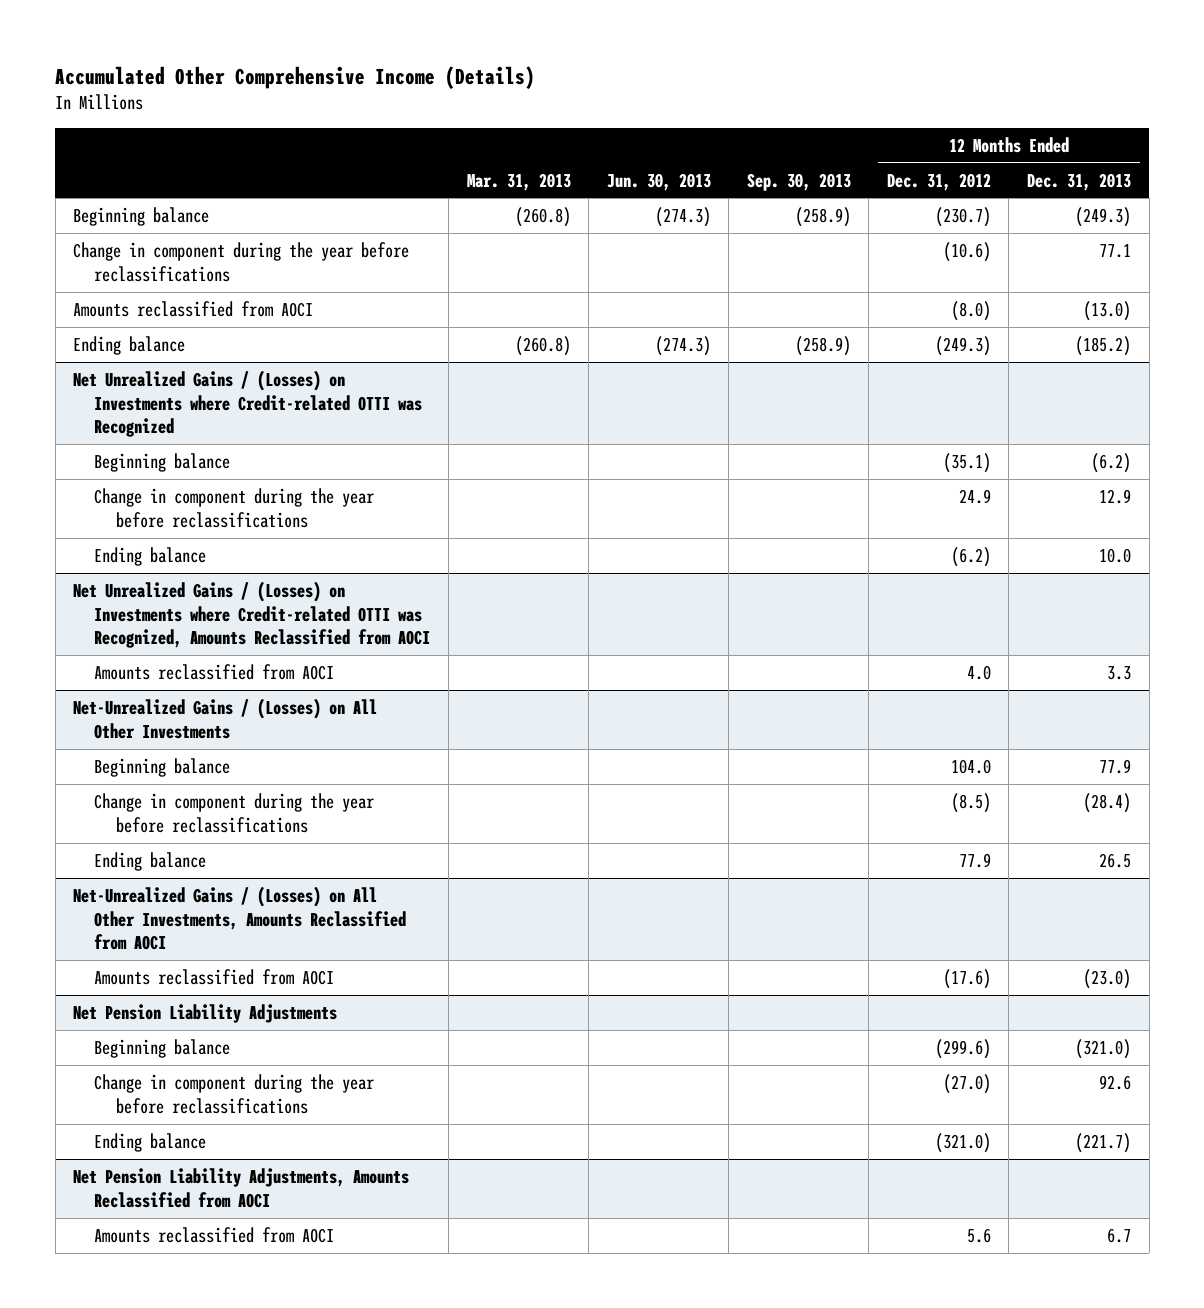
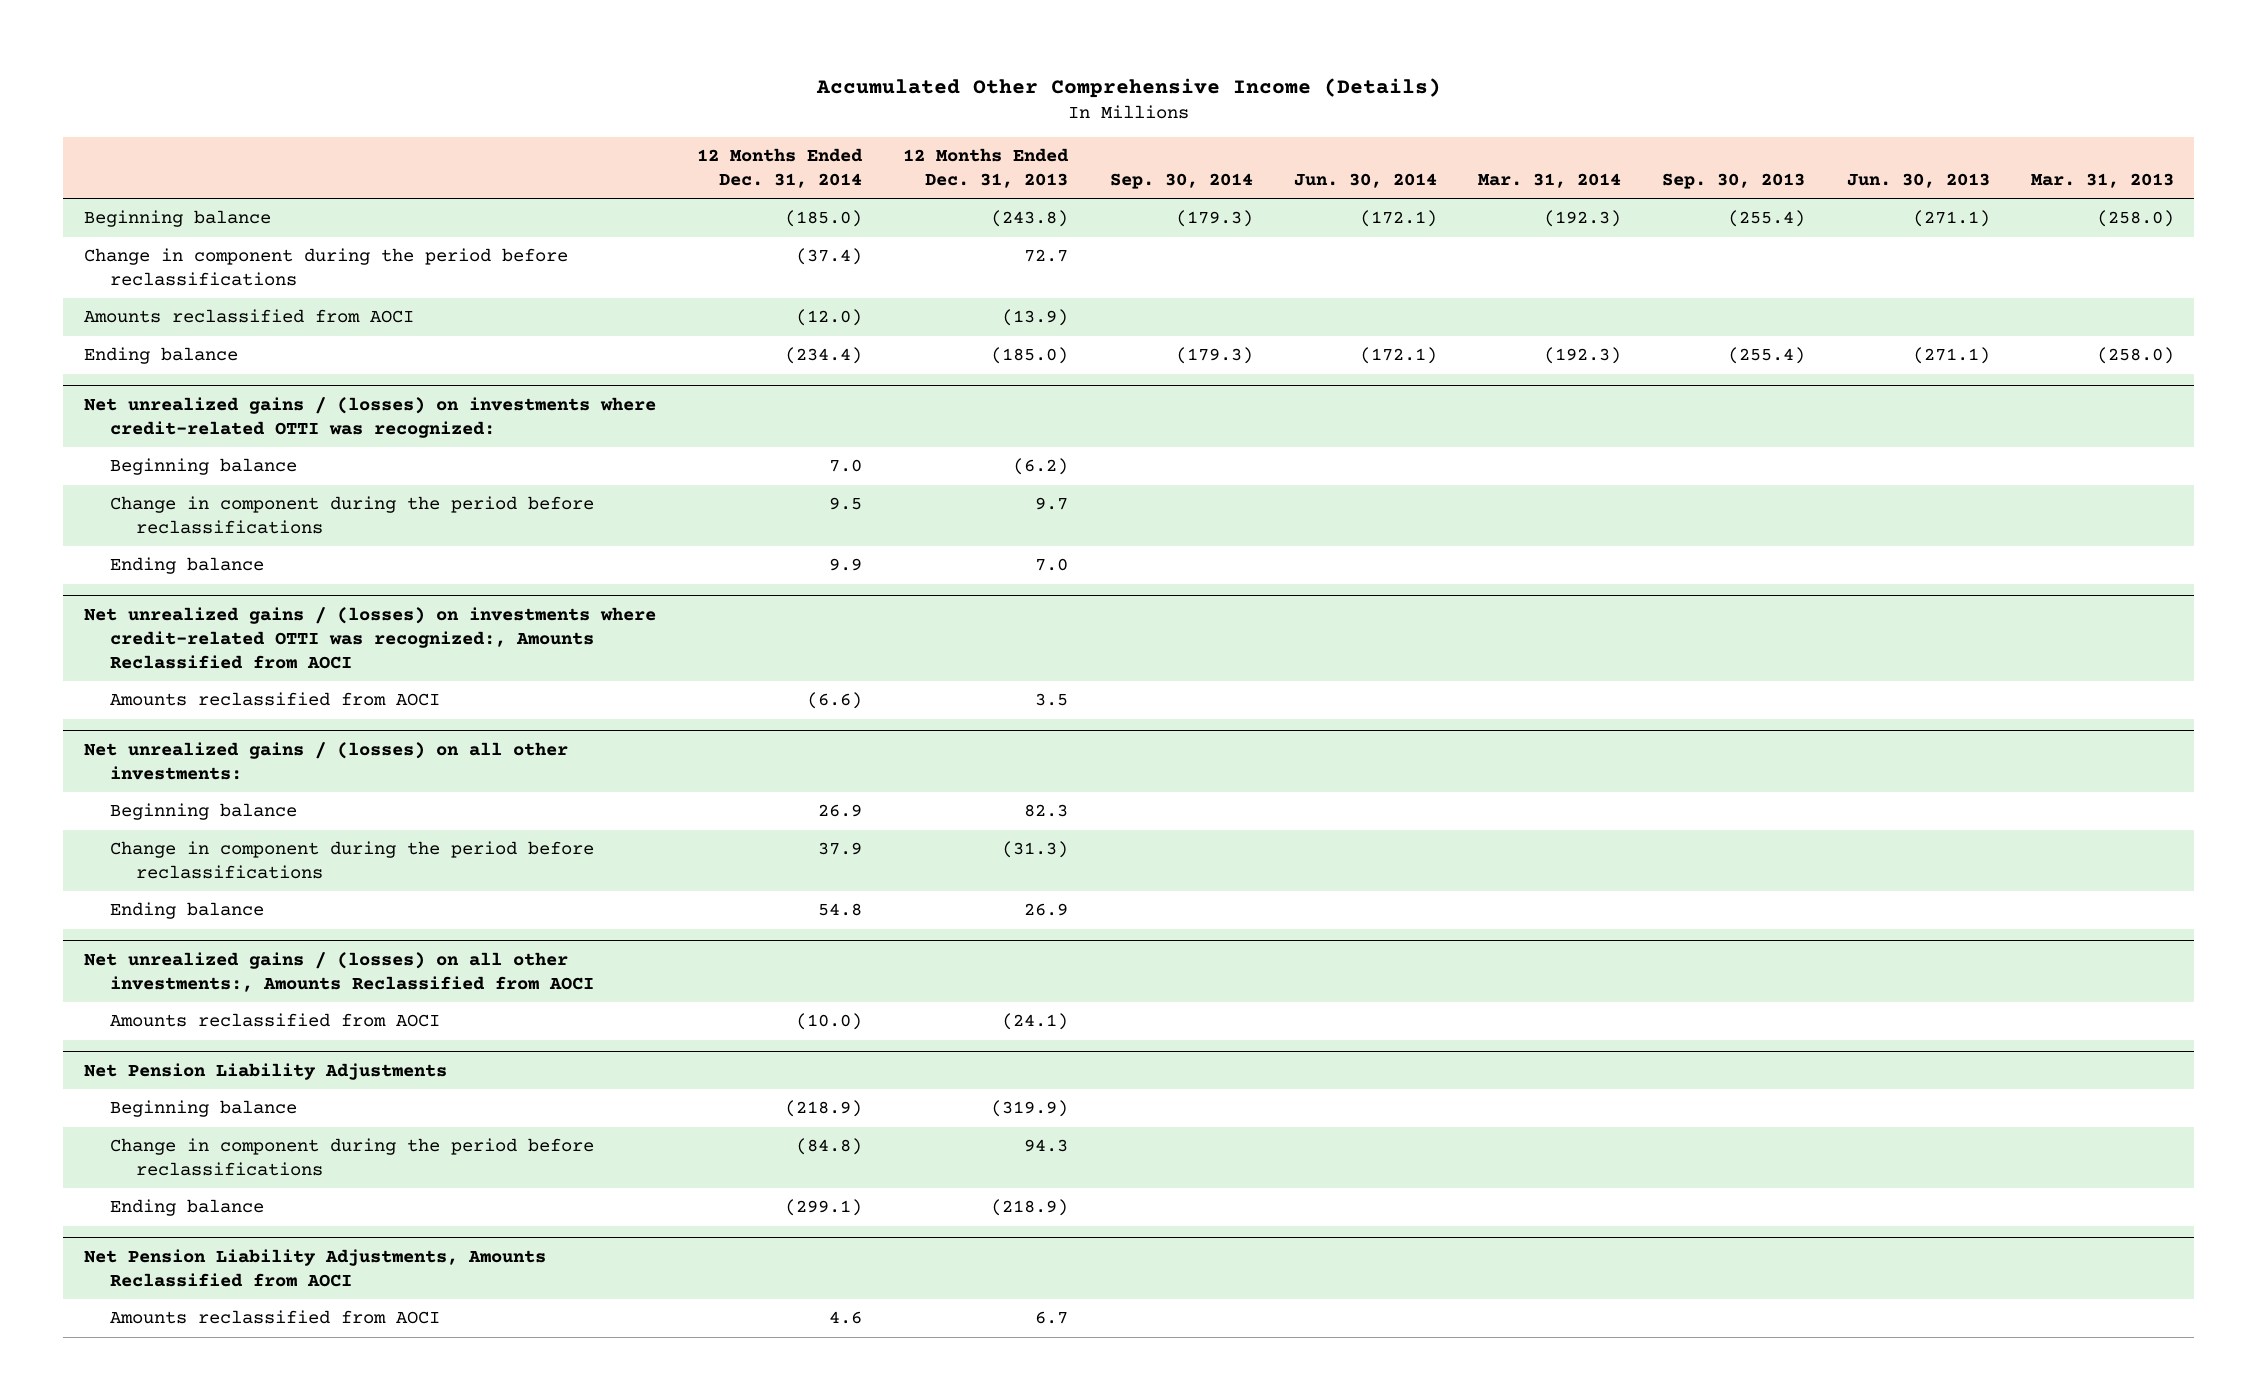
[886,172,991,191] Dec. 31, 2012 -> none
none -> [697,148,864,189] 12 Months Ended Dec. 31, 2014
none -> [1109,173,1253,190] Sep. 30, 2014
none -> [1293,173,1437,189] Jun. 30, 2014
none -> [1478,173,1622,189] Mar. 31, 2014
[514,206,571,227] (260.8) -> [2096,210,2174,228] (258.0)
[654,206,711,227] (274.3) -> [1912,210,1990,228] (271.1)
[794,206,851,227] (258.9) -> [1728,210,1806,228] (255.4)
[1075,206,1132,227] (249.3) -> [991,210,1069,228] (243.8)
[73,241,410,282] Change in component during the year before reclassifications -> [84,248,569,287] Change in component during the period before reclassifications
[1099,243,1132,258] 77.1 -> [1024,249,1069,263] 72.7
[1083,300,1132,321] (13.0) -> [1002,309,1069,327] (13.9)
[514,335,571,356] (260.8) -> [2096,347,2174,365] (258.0)
[654,335,711,356] (274.3) -> [1912,347,1990,365] (271.1)
[794,335,851,356] (258.9) -> [1728,347,1806,365] (255.4)
[1075,335,1132,356] (185.2) -> [991,347,1069,365] (185.0)
[73,369,423,438] Net Unrealized Gains / (Losses) on Investments where Credit-related OTTI was Recognized -> [84,397,657,438] Net unrealized gains / (losses) on investments where credit-related OTTI was recognized:
[94,487,375,528] Change in component during the year before reclassifications -> [110,496,595,535] Change in component during the period before reclassifications
[1099,488,1132,504] 12.9 -> [1035,497,1069,511] 9.7
[1099,547,1132,563] 10.0 -> [1035,558,1069,572] 7.0
[73,580,431,649] Net Unrealized Gains / (Losses) on Investments where Credit-related OTTI was Recognized, Amounts Reclassified from AOCI -> [84,607,657,669] Net unrealized gains / (losses) on investments where credit-related OTTI was recognized:, Amounts Reclassified from AOCI
[1107,665,1132,680] 3.3 -> [1035,693,1069,707] 3.5
[73,697,378,739] Net-Unrealized Gains / (Losses) on All Other Investments -> [84,742,569,780] Net unrealized gains / (losses) on all other investments:
[1099,758,1132,774] 77.9 -> [1024,804,1069,818] 82.3
[94,792,375,833] Change in component during the year before reclassifications -> [110,841,595,880] Change in component during the period before reclassifications
[1083,792,1132,813] (28.4) -> [1002,841,1069,859] (31.3)
[1099,852,1132,868] 26.5 -> [1024,903,1069,917] 26.9
[73,885,407,951] Net-Unrealized Gains / (Losses) on All Other Investments, Amounts Reclassified from AOCI -> [84,952,595,992] Net unrealized gains / (losses) on all other investments:, Amounts Reclassified from AOCI
[1083,968,1132,989] (23.0) -> [1002,1013,1069,1031] (24.1)
[1075,1038,1132,1059] (321.0) -> [991,1100,1069,1118] (319.9)
[94,1073,375,1114] Change in component during the year before reclassifications -> [110,1138,595,1177] Change in component during the period before reclassifications
[1099,1074,1132,1090] 92.6 -> [1024,1139,1069,1153] 94.3
[1075,1132,1132,1153] (221.7) -> [991,1199,1069,1217] (218.9)

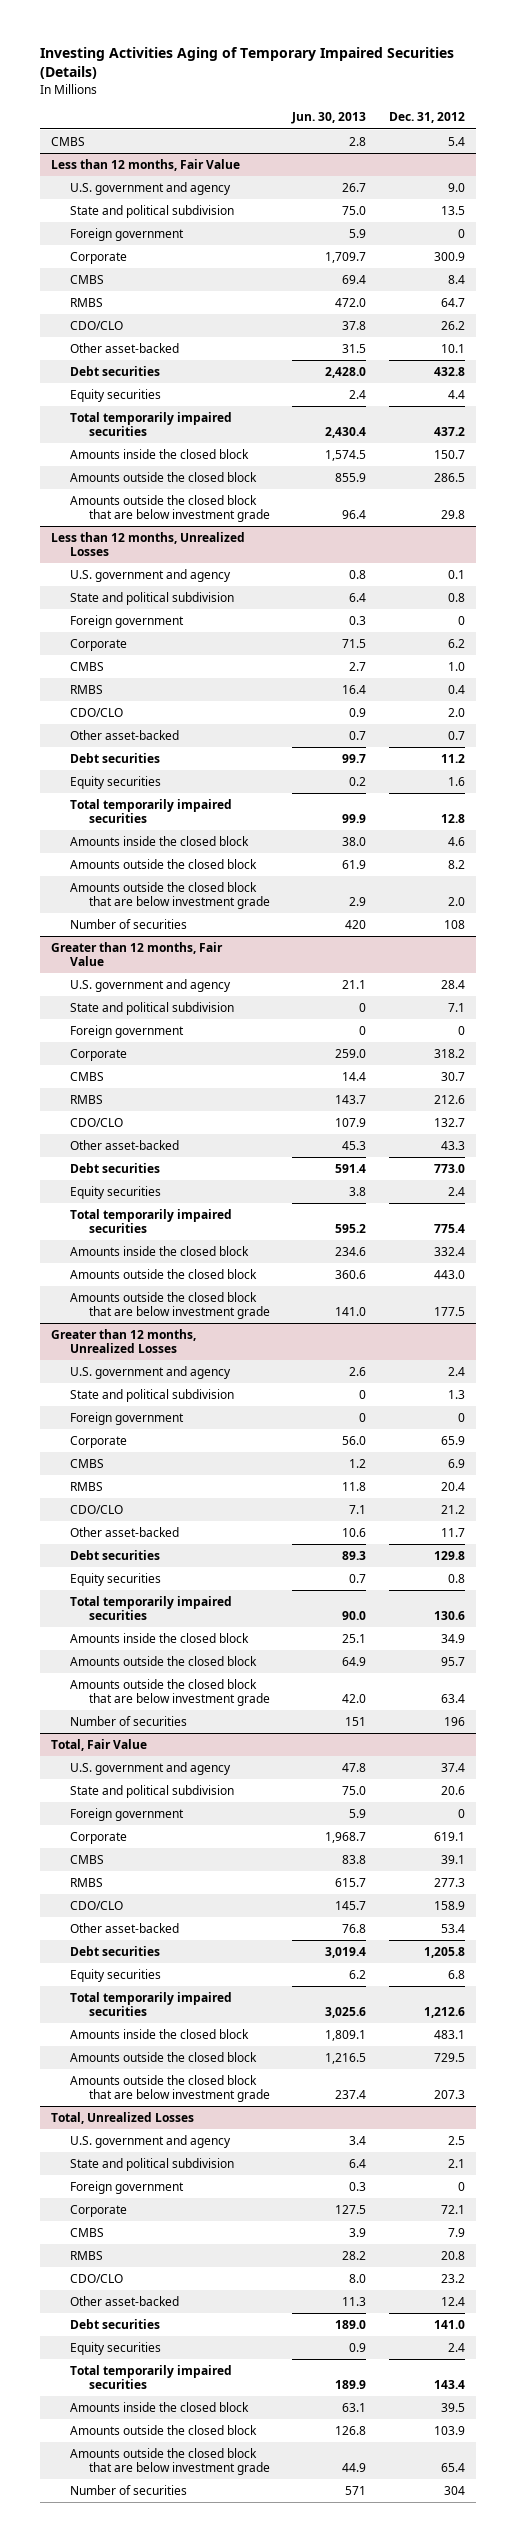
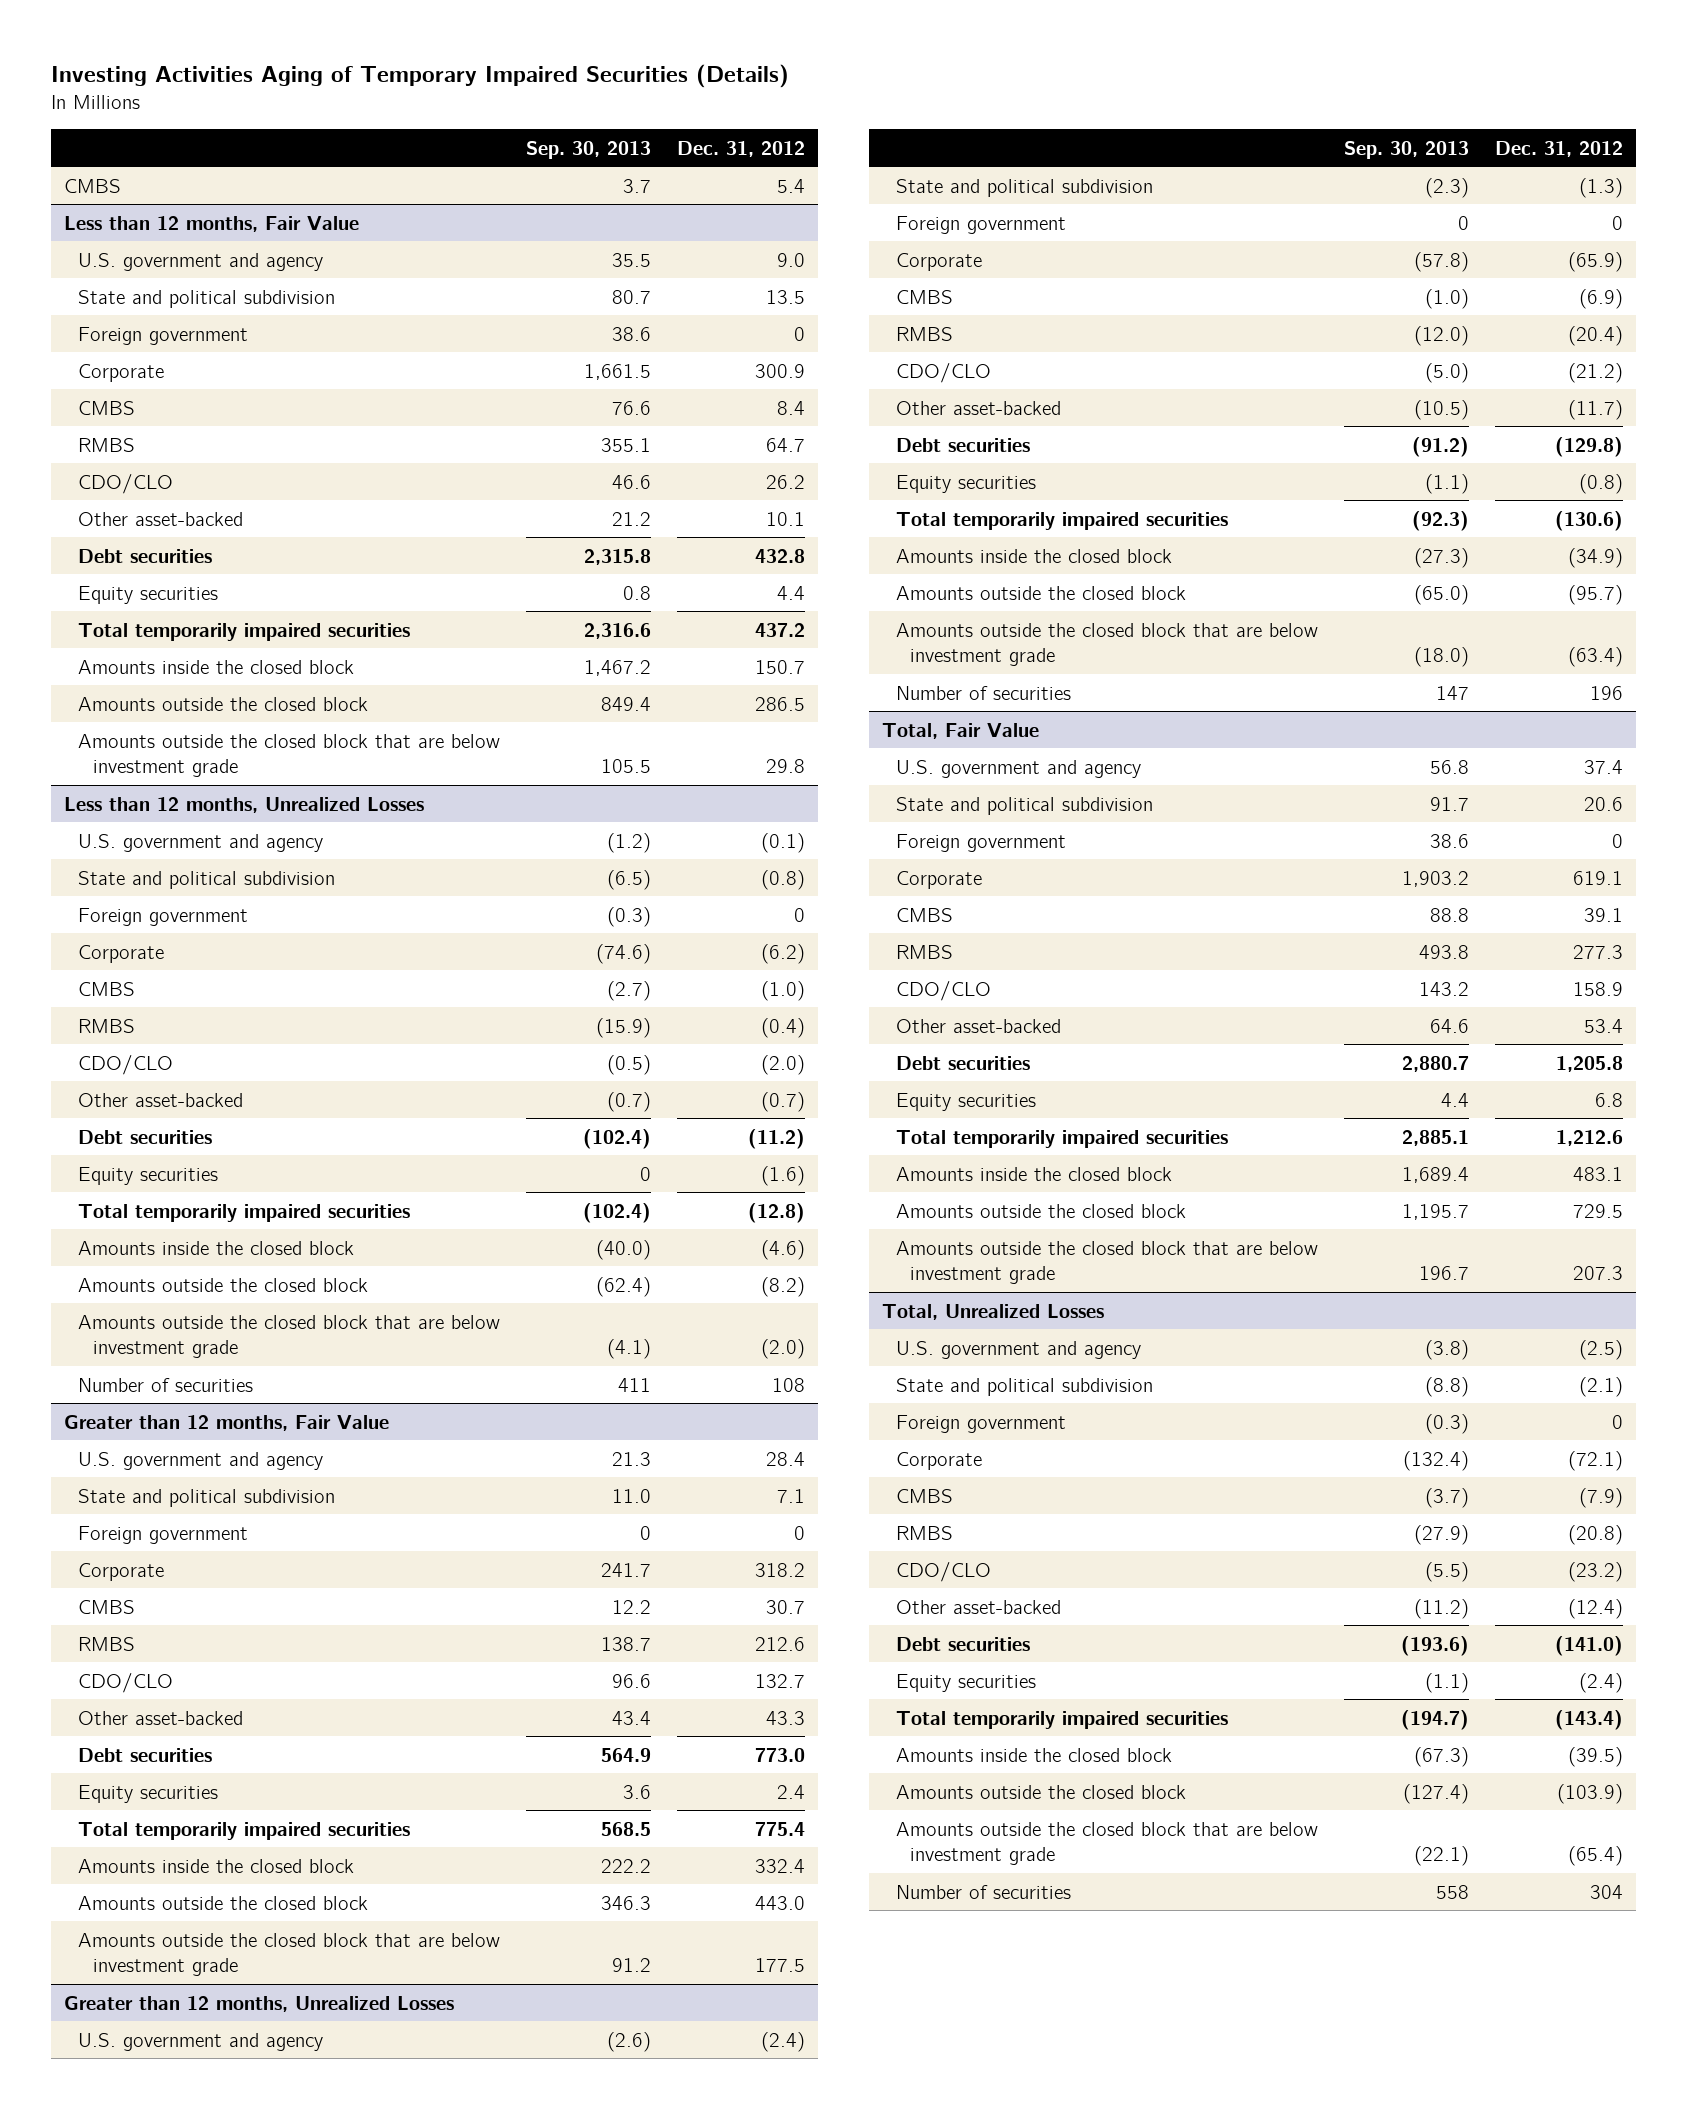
[291,112,367,125] Jun. 30, 2013 -> none
none -> [526,140,652,159] Sep. 30, 2013
[447,569,465,579] 0.1 -> [761,832,806,853] (0.1)
[447,592,465,602] 0.8 -> [761,869,806,890] (0.8)
[447,638,465,648] 6.2 -> [761,943,806,964] (6.2)
[447,661,465,671] 1.0 -> [761,980,806,1001] (1.0)
[447,684,465,694] 0.4 -> [761,1017,806,1038] (0.4)
[447,707,465,717] 2.0 -> [761,1054,806,1075] (2.0)
[447,730,465,740] 0.7 -> [761,1091,806,1112] (0.7)
[440,753,465,763] 11.2 -> [748,1128,806,1149] (11.2)
[447,776,465,786] 1.6 -> [761,1165,806,1186] (1.6)
[440,814,465,824] 12.8 -> [748,1202,806,1223] (12.8)
[447,836,465,846] 4.6 -> [761,1239,806,1260] (4.6)
[447,859,465,869] 8.2 -> [761,1276,806,1297] (8.2)
[447,897,465,907] 2.0 -> [761,1339,806,1360] (2.0)
[447,1366,465,1376] 2.4 -> [761,2031,806,2052] (2.4)
[447,1389,465,1399] 1.3 -> [1579,177,1624,198] (1.3)
[440,1435,465,1445] 65.9 -> [1568,251,1624,272] (65.9)
[447,1458,465,1468] 6.9 -> [1579,288,1624,309] (6.9)
[440,1481,465,1491] 20.4 -> [1568,325,1624,346] (20.4)
[440,1504,465,1514] 21.2 -> [1568,362,1624,383] (21.2)
[440,1527,465,1537] 11.7 -> [1568,399,1624,420] (11.7)
[433,1550,465,1560] 129.8 -> [1555,436,1624,457] (129.8)
[447,1573,465,1583] 0.8 -> [1579,473,1624,494] (0.8)
[433,1611,465,1621] 130.6 -> [1555,510,1624,531] (130.6)
[440,1633,465,1643] 34.9 -> [1568,547,1624,568] (34.9)
[440,1656,465,1666] 95.7 -> [1568,584,1624,605] (95.7)
[440,1694,465,1704] 63.4 -> [1568,647,1624,668] (63.4)
[447,2135,465,2145] 2.5 -> [1579,1339,1624,1360] (2.5)
[447,2158,465,2168] 2.1 -> [1579,1376,1624,1397] (2.1)
[440,2204,465,2214] 72.1 -> [1568,1450,1624,1471] (72.1)
[447,2227,465,2237] 7.9 -> [1579,1487,1624,1508] (7.9)
[440,2250,465,2260] 20.8 -> [1568,1524,1624,1545] (20.8)
[440,2273,465,2283] 23.2 -> [1568,1561,1624,1582] (23.2)
[440,2296,465,2306] 12.4 -> [1568,1598,1624,1619] (12.4)
[433,2319,465,2329] 141.0 -> [1555,1635,1624,1656] (141.0)
[447,2342,465,2352] 2.4 -> [1579,1672,1624,1693] (2.4)
[433,2380,465,2390] 143.4 -> [1555,1709,1624,1730] (143.4)
[440,2402,465,2412] 39.5 -> [1568,1746,1624,1767] (39.5)
[433,2425,465,2435] 103.9 -> [1557,1783,1624,1804] (103.9)
[440,2463,465,2473] 65.4 -> [1568,1846,1624,1867] (65.4)

